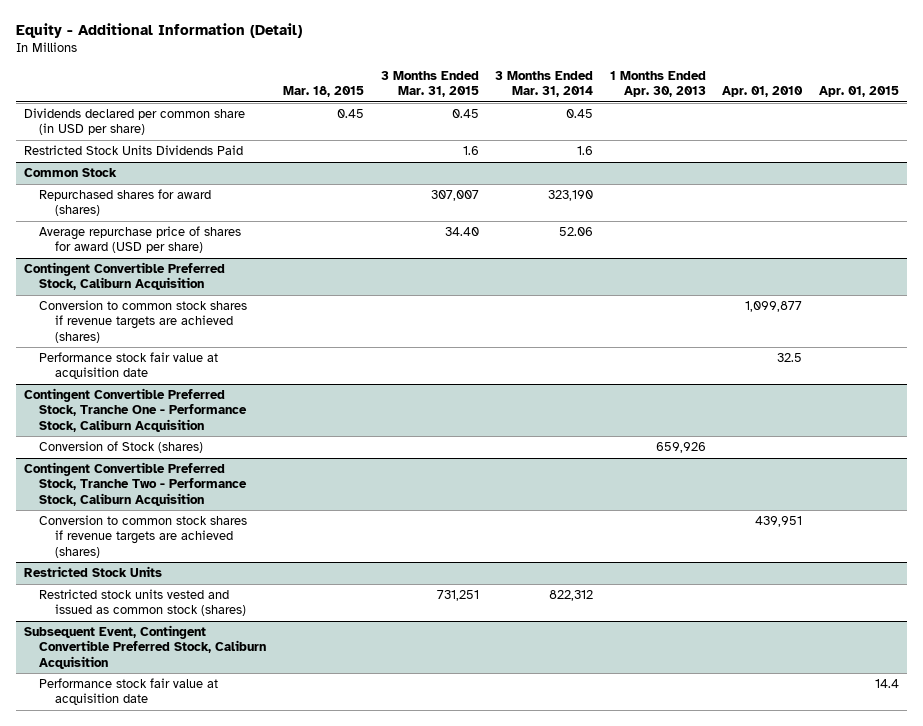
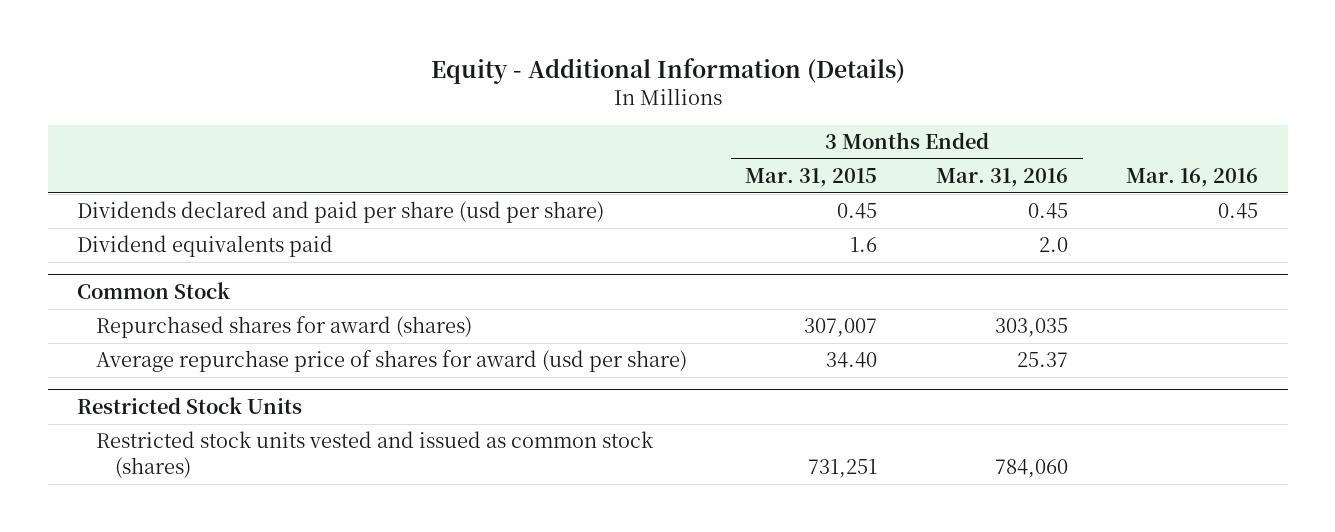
[15,23,302,39] Equity - Additional Information (Detail) -> [430,58,905,85] Equity - Additional Information (Details)
[282,85,364,97] Mar. 18, 2015 -> none
[495,70,594,97] 3 Months Ended Mar. 31, 2014 -> none
[609,70,706,97] 1 Months Ended Apr. 30, 2013 -> none
[722,85,804,97] Apr. 01, 2010 -> none
[818,85,899,97] Apr. 01, 2015 -> none
none -> [935,168,1068,188] Mar. 31, 2016
none -> [1126,168,1259,188] Mar. 16, 2016
[23,108,245,136] Dividends declared per common share (in USD per share) -> [76,201,604,224] Dividends declared and paid per share (usd per share)
[23,145,243,156] Restricted Stock Units Dividends Paid -> [76,235,333,258] Dividend equivalents paid
[23,262,225,291] Contingent Convertible Preferred Stock, Caliburn Acquisition -> none
[39,300,248,343] Conversion to common stock shares if revenue targets are achieved (shares) -> none
[39,352,219,380] Performance stock fair value at acquisition date -> none
[23,388,248,432] Contingent Convertible Preferred Stock, Tranche One - Performance Stock, Caliburn Acquisition -> none
[39,441,204,454] Conversion of Stock (shares) -> none
[23,462,248,506] Contingent Convertible Preferred Stock, Tranche Two - Performance Stock, Caliburn Acquisition -> none
[39,515,248,558] Conversion to common stock shares if revenue targets are achieved (shares) -> none
[39,226,242,254] Average repurchase price of shares for award (USD per share) -> [95,350,687,373] Average repurchase price of shares for award (usd per share)
[23,625,267,669] Subsequent Event, Contingent Convertible Preferred Stock, Caliburn Acquisition -> none
[39,678,219,706] Performance stock fair value at acquisition date -> none

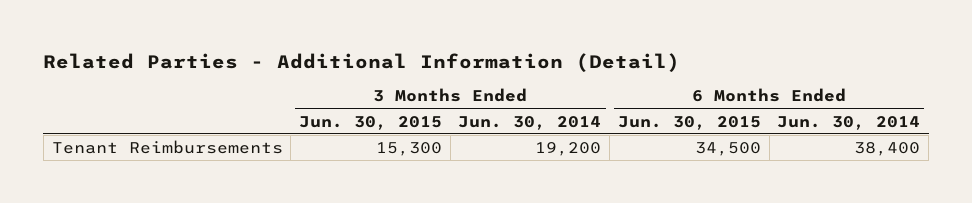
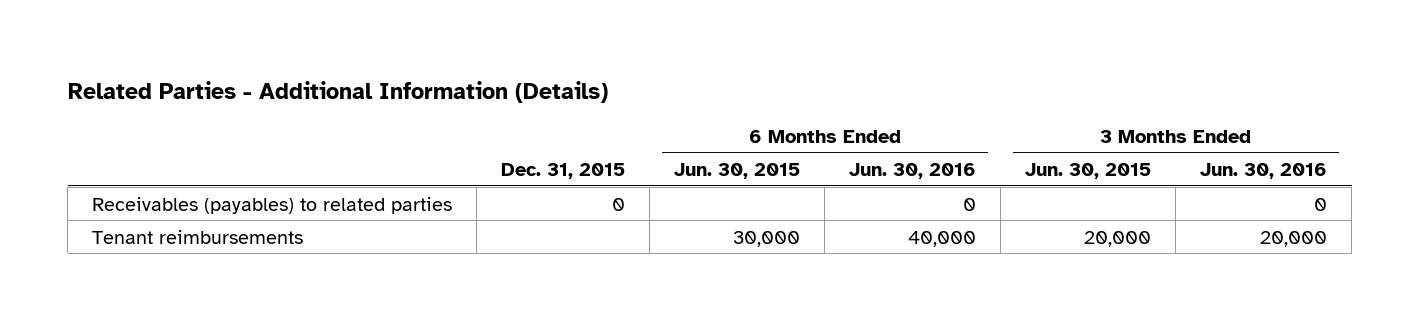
[43,52,681,72] Related Parties - Additional Information (Detail) -> [67,80,608,103] Related Parties - Additional Information (Details)
[458,115,602,130] Jun. 30, 2014 -> none
[777,115,921,130] Jun. 30, 2014 -> none
none -> [501,163,626,180] Dec. 31, 2015
none -> [849,163,977,180] Jun. 30, 2016
none -> [1200,163,1328,180] Jun. 30, 2016
none -> [92,196,453,214] Receivables (payables) to related parties
[51,140,283,155] Tenant Reimbursements -> [92,229,304,244] Tenant reimbursements
[375,142,442,157] 15,300 -> [1084,230,1152,247] 20,000
[694,142,761,157] 34,500 -> [733,230,801,247] 30,000

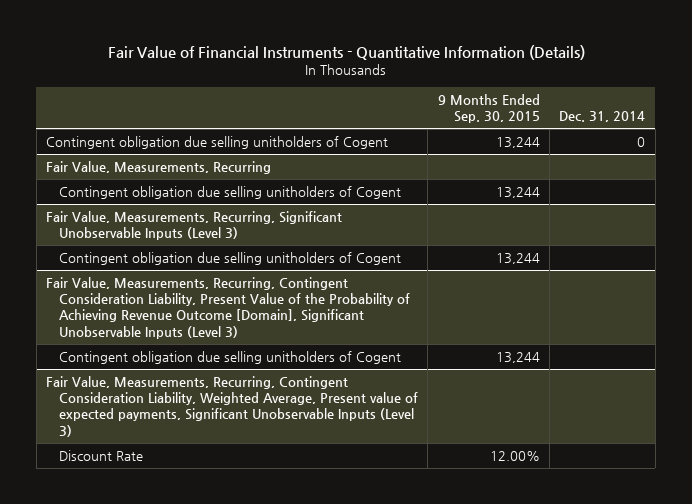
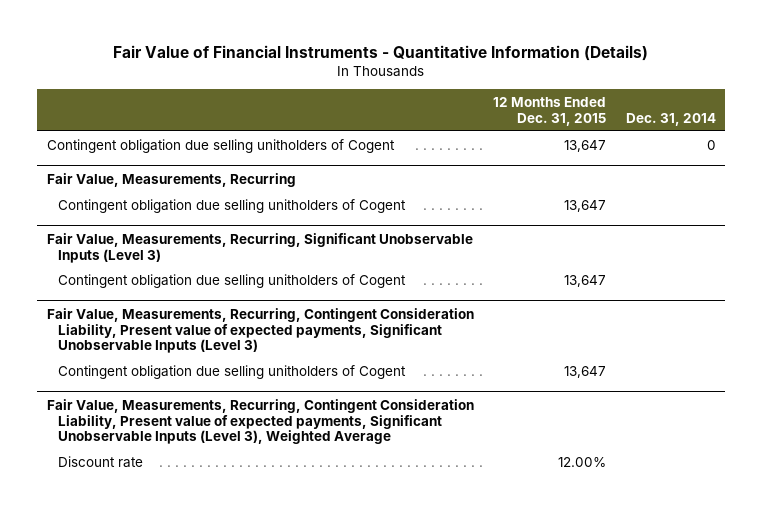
[437,94,540,124] 9 Months Ended Sep. 30, 2015 -> none
none -> [493,96,607,126] 12 Months Ended Dec. 31, 2015
[46,277,410,339] Fair Value, Measurements, Recurring, Contingent Consideration Liability, Present Value of the Probability of Achieving Revenue Outcome [Domain], Significant Unobservable Inputs (Level 3) -> [46,307,474,354] Fair Value, Measurements, Recurring, Contingent Consideration Liability, Present value of expected payments, Significant Unobservable Inputs (Level 3)
[46,376,418,437] Fair Value, Measurements, Recurring, Contingent Consideration Liability, Weighted Average, Present value of expected payments, Significant Unobservable Inputs (Level 3) -> [46,398,474,445] Fair Value, Measurements, Recurring, Contingent Consideration Liability, Present value of expected payments, Significant Unobservable Inputs (Level 3), Weighted Average
[58,450,143,462] Discount Rate -> [58,455,144,468] Discount rate

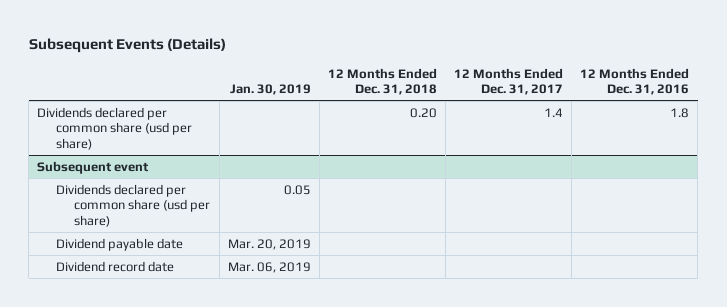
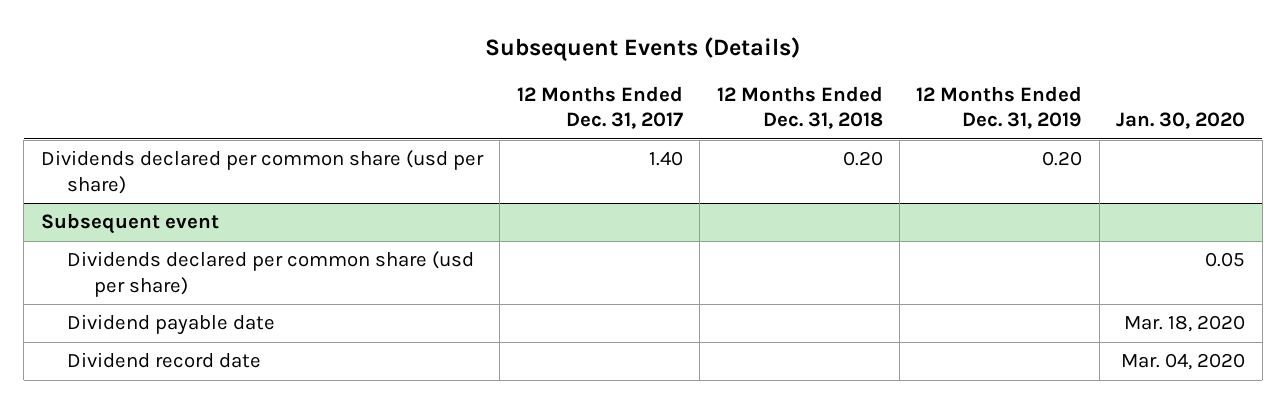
[229,84,311,96] Jan. 30, 2019 -> none
[580,67,690,96] 12 Months Ended Dec. 31, 2016 -> none
none -> [916,85,1083,130] 12 Months Ended Dec. 31, 2019
none -> [1116,112,1246,130] Jan. 30, 2020
[544,107,564,117] 1.4 -> [648,151,683,167] 1.40

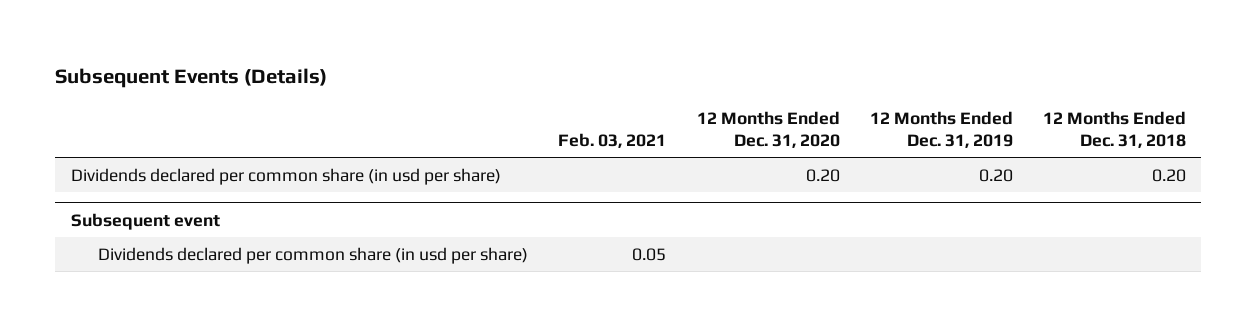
[516,85,683,130] 12 Months Ended Dec. 31, 2017 -> none
[1116,112,1246,130] Jan. 30, 2020 -> none
none -> [558,132,667,148] Feb. 03, 2021
none -> [696,110,840,148] 12 Months Ended Dec. 31, 2020
[40,150,484,194] Dividends declared per common share (usd per share) -> [70,167,501,185] Dividends declared per common share (in usd per share)
[67,314,276,336] Dividend payable date -> none
[67,352,262,369] Dividend record date -> none
[67,251,475,297] Dividends declared per common share (usd per share) -> [98,246,529,264] Dividends declared per common share (in usd per share)

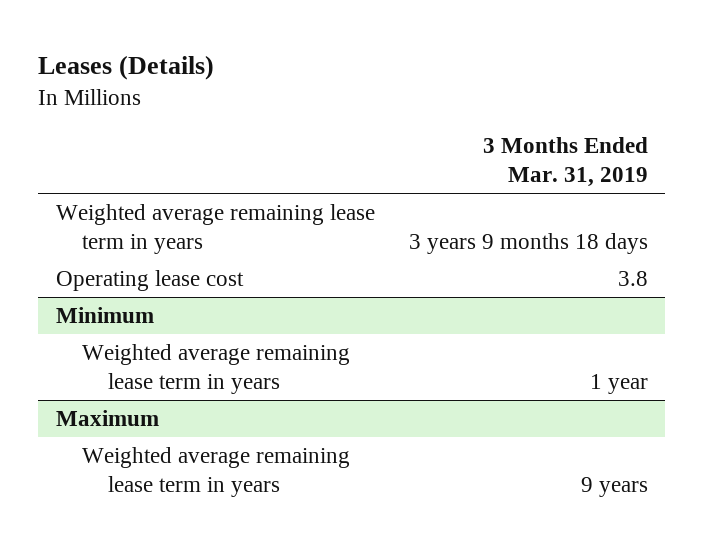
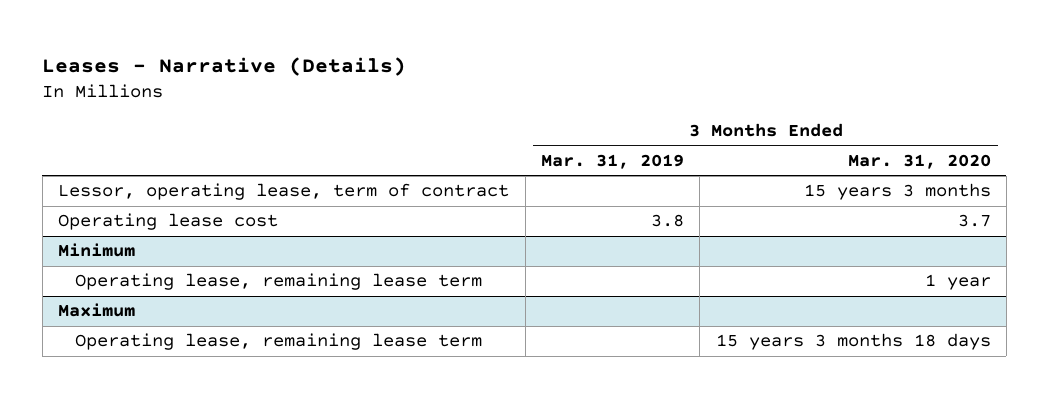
[38,54,215,80] Leases (Details) -> [42,56,407,76] Leases - Narrative (Details)
none -> [847,153,991,169] Mar. 31, 2020
[55,203,375,255] Weighted average remaining lease term in years -> none
none -> [58,183,510,201] Lessor, operating lease, term of contract
[81,343,350,395] Weighted average remaining lease term in years -> none
none -> [74,273,482,291] Operating lease, remaining lease term
[81,446,350,498] Weighted average remaining lease term in years -> none
none -> [74,333,482,351] Operating lease, remaining lease term

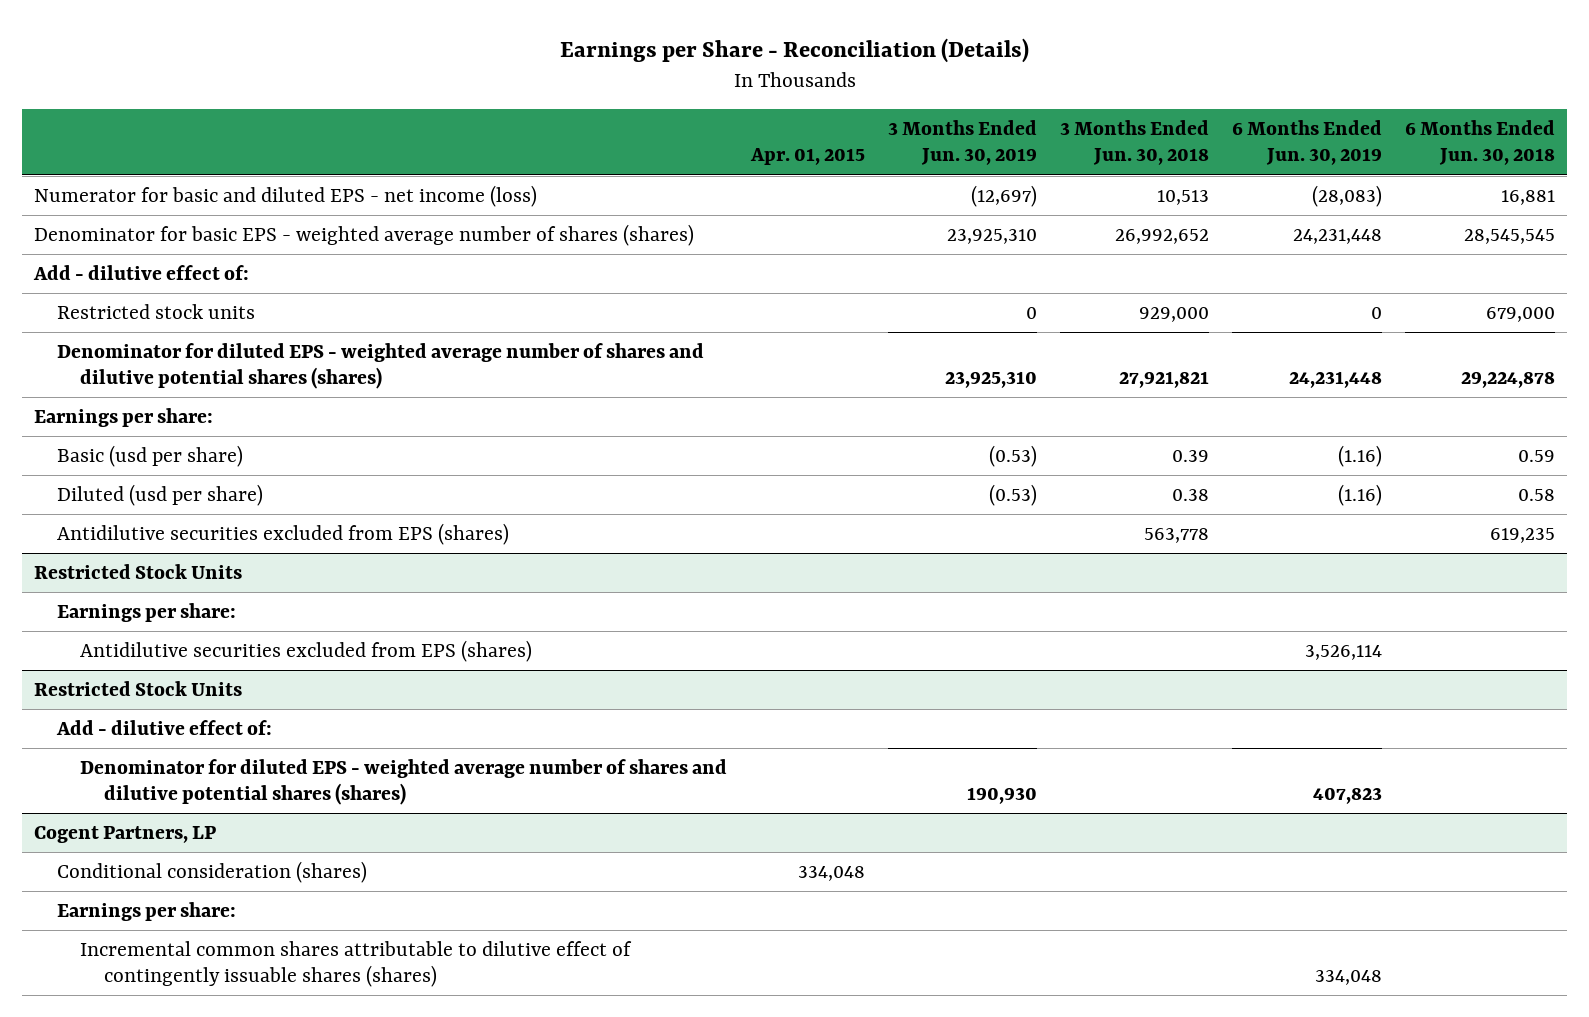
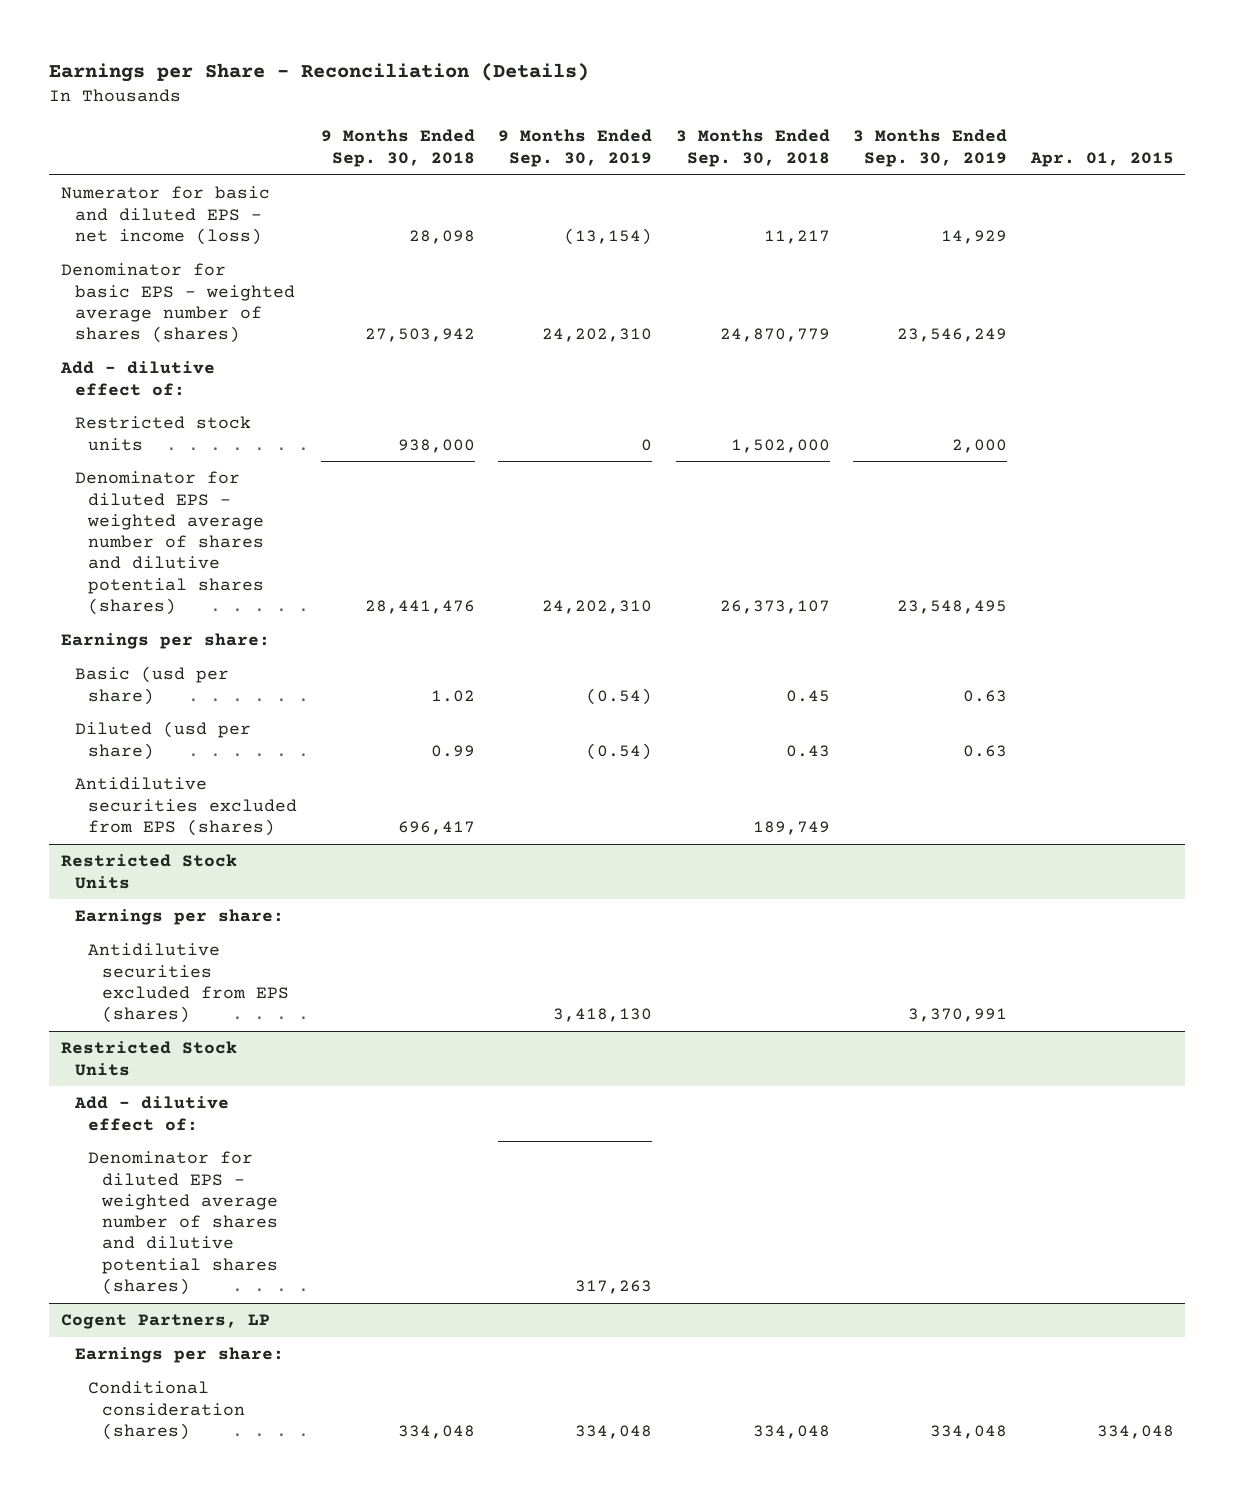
[887,120,1037,166] 3 Months Ended Jun. 30, 2019 -> none
[1060,120,1210,166] 3 Months Ended Jun. 30, 2018 -> none
[1232,120,1383,166] 6 Months Ended Jun. 30, 2019 -> none
[1405,120,1556,166] 6 Months Ended Jun. 30, 2018 -> none
none -> [320,129,475,167] 9 Months Ended Sep. 30, 2018
none -> [498,129,653,167] 9 Months Ended Sep. 30, 2019
none -> [675,129,830,167] 3 Months Ended Sep. 30, 2018
none -> [853,129,1008,167] 3 Months Ended Sep. 30, 2019
[80,940,633,988] Incremental common shares attributable to dilutive effect of contingently issuable shares (shares) -> none
[57,860,368,883] Conditional consideration (shares) -> [88,1381,245,1440] Conditional consideration (shares)

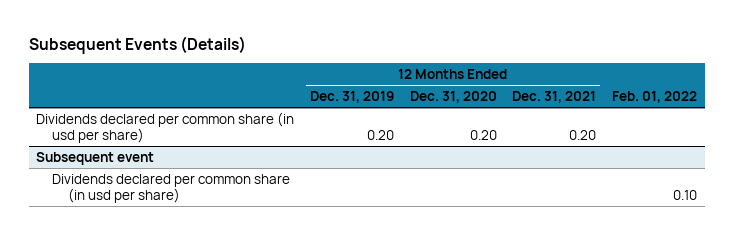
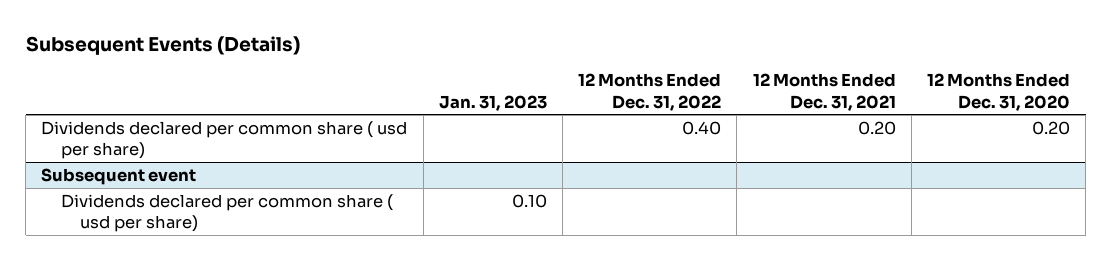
[309,91,394,104] Dec. 31, 2019 -> none
[611,91,697,104] Feb. 01, 2022 -> none
none -> [438,94,547,111] Jan. 31, 2023
none -> [578,73,722,111] 12 Months Ended Dec. 31, 2022
[36,111,295,144] Dividends declared per common share (in usd per share) -> [41,120,408,160] Dividends declared per common share ( usd per share)
[51,173,290,204] Dividends declared per common share (in usd per share) -> [60,193,393,233] Dividends declared per common share ( usd per share)

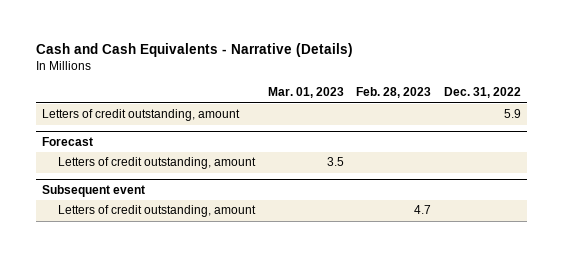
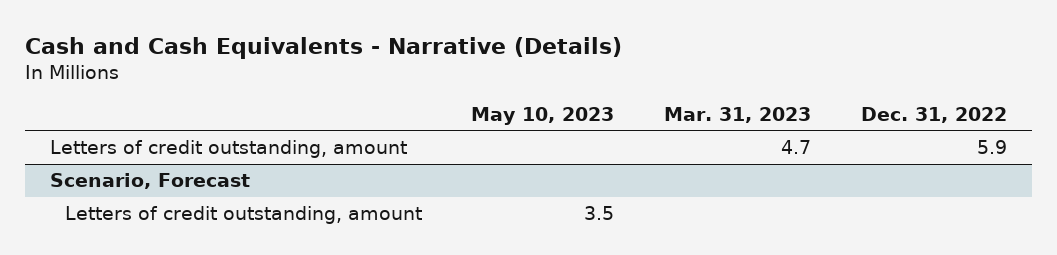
[267,87,344,99] Mar. 01, 2023 -> none
[356,87,432,99] Feb. 28, 2023 -> none
none -> [471,106,615,125] May 10, 2023
none -> [664,106,812,123] Mar. 31, 2023
[42,137,94,147] Forecast -> [49,173,250,190] Scenario, Forecast
[42,185,146,198] Subsequent event -> none
[58,205,257,218] Letters of credit outstanding, amount -> none

